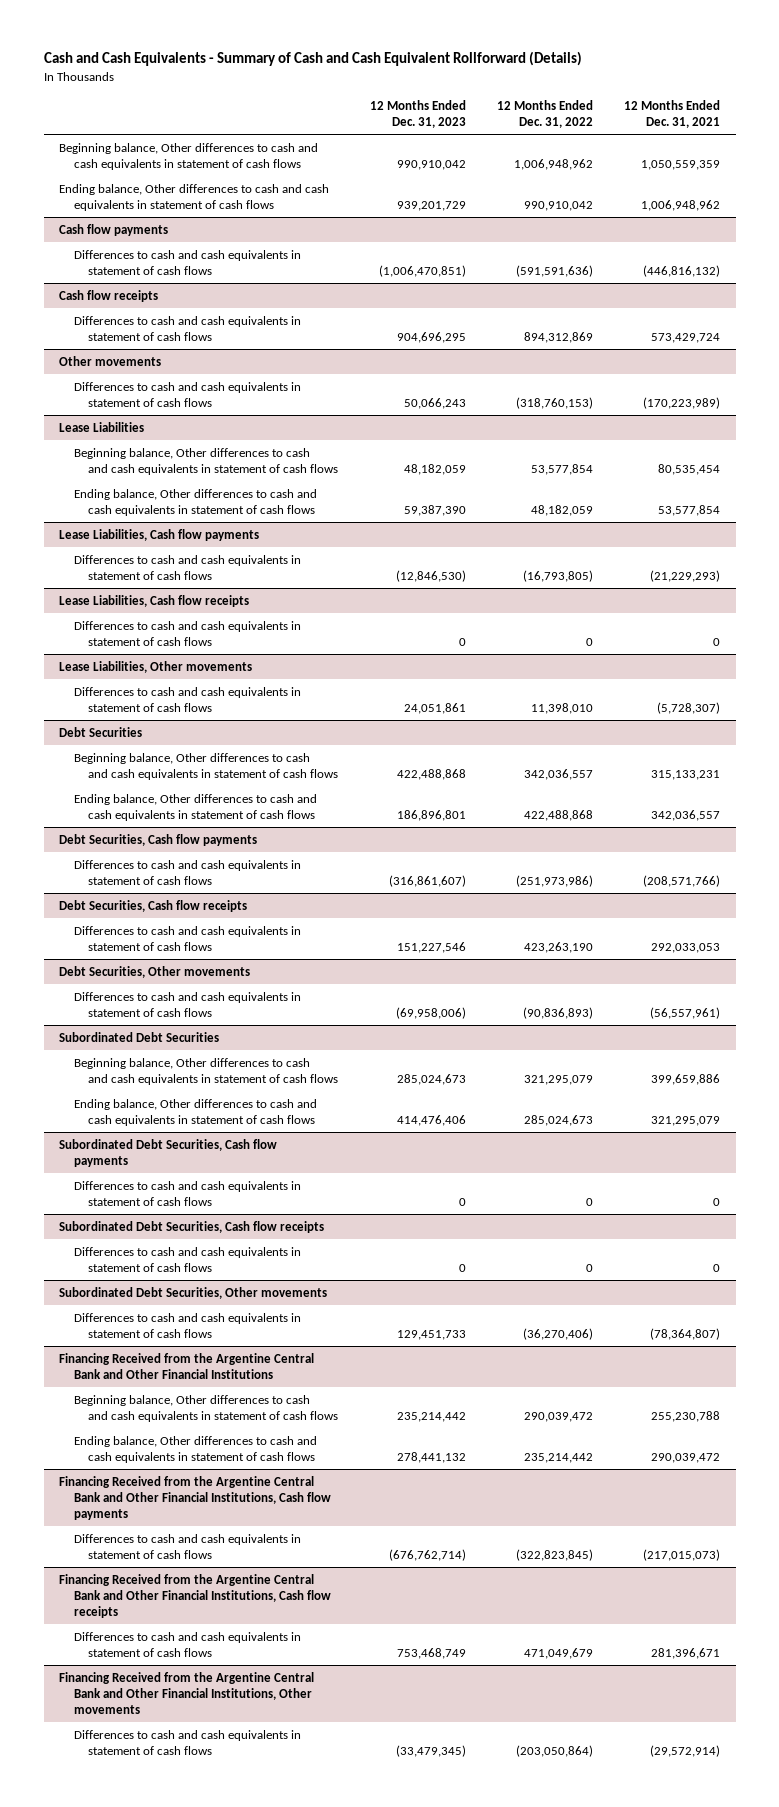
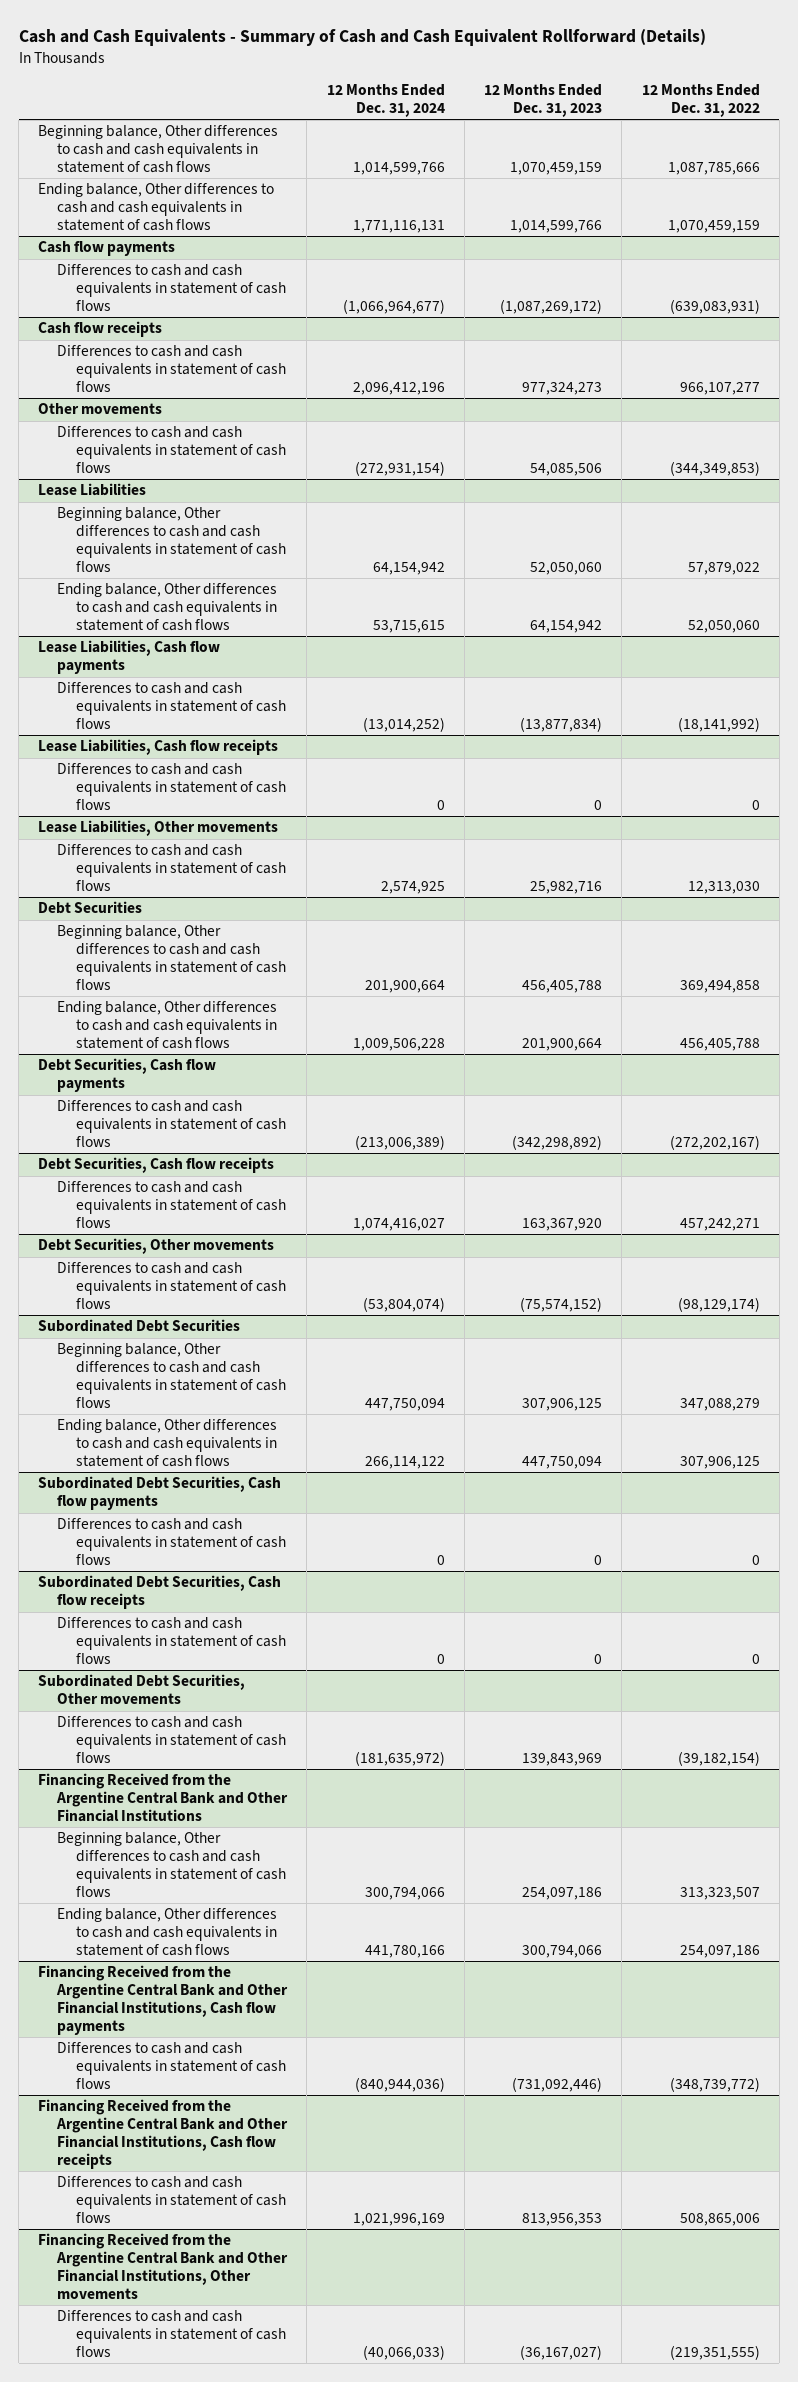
[623,99,720,129] 12 Months Ended Dec. 31, 2021 -> none
none -> [326,84,445,117] 12 Months Ended Dec. 31, 2024
[396,159,466,170] 990,910,042 -> [510,162,603,176] 1,070,459,159
[513,158,593,170] 1,006,948,962 -> [667,162,760,176] 1,087,785,666
[396,200,466,211] 939,201,729 -> [510,220,603,234] 1,014,599,766
[523,200,593,211] 990,910,042 -> [667,220,760,234] 1,070,459,159
[378,264,466,277] (1,006,470,851) -> [500,299,603,315] (1,087,269,172)
[515,264,593,277] (591,591,636) -> [669,299,760,315] (639,083,931)
[396,331,466,343] 904,696,295 -> [522,382,603,396] 977,324,273
[523,331,593,343] 894,312,869 -> [679,382,760,396] 966,107,277
[403,397,466,409] 50,066,243 -> [530,463,603,477] 54,085,506
[515,396,593,409] (318,760,153) -> [669,461,760,477] (344,349,853)
[403,463,466,475] 48,182,059 -> [530,561,603,575] 52,050,060
[530,463,593,475] 53,577,854 -> [687,561,760,575] 57,879,022
[403,504,466,516] 59,387,390 -> [530,620,603,634] 64,154,942
[530,504,593,516] 48,182,059 -> [687,620,760,634] 52,050,060
[395,569,466,582] (12,846,530) -> [520,717,603,733] (13,877,834)
[522,569,593,582] (16,793,805) -> [677,717,760,733] (18,141,992)
[403,702,466,714] 24,051,861 -> [530,881,603,895] 25,982,716
[530,702,593,714] 11,398,010 -> [687,881,760,895] 12,313,030
[396,768,466,780] 422,488,868 -> [522,979,603,993] 456,405,788
[523,768,593,780] 342,036,557 -> [679,979,760,993] 369,494,858
[396,809,466,821] 186,896,801 -> [522,1038,603,1052] 201,900,664
[523,809,593,821] 422,488,868 -> [679,1038,760,1052] 456,405,788
[388,874,466,887] (316,861,607) -> [512,1135,603,1151] (342,298,892)
[515,874,593,887] (251,973,986) -> [669,1135,760,1151] (272,202,167)
[396,941,466,953] 151,227,546 -> [522,1218,603,1232] 163,367,920
[523,941,593,953] 423,263,190 -> [679,1218,760,1232] 457,242,271
[395,1006,466,1019] (69,958,006) -> [520,1297,603,1313] (75,574,152)
[522,1006,593,1019] (90,836,893) -> [677,1297,760,1313] (98,129,174)
[396,1073,466,1085] 285,024,673 -> [522,1397,603,1411] 307,906,125
[523,1074,593,1085] 321,295,079 -> [679,1397,760,1411] 347,088,279
[396,1114,466,1126] 414,476,406 -> [522,1456,603,1470] 447,750,094
[523,1114,593,1126] 285,024,673 -> [679,1456,760,1470] 307,906,125
[396,1329,466,1340] 129,451,733 -> [522,1753,603,1767] 139,843,969
[522,1327,593,1340] (36,270,406) -> [677,1751,760,1767] (39,182,154)
[396,1411,466,1422] 235,214,442 -> [522,1886,603,1900] 254,097,186
[523,1411,593,1422] 290,039,472 -> [679,1886,760,1900] 313,323,507
[396,1451,466,1463] 278,441,132 -> [522,1945,603,1959] 300,794,066
[523,1452,593,1463] 235,214,442 -> [679,1945,760,1959] 254,097,186
[388,1548,466,1561] (676,762,714) -> [512,2077,603,2093] (731,092,446)
[515,1548,593,1561] (322,823,845) -> [669,2077,760,2093] (348,739,772)
[396,1647,466,1659] 753,468,749 -> [522,2213,603,2227] 813,956,353
[523,1647,593,1659] 471,049,679 -> [679,2213,760,2227] 508,865,006
[395,1744,466,1757] (33,479,345) -> [520,2345,603,2361] (36,167,027)
[515,1744,593,1757] (203,050,864) -> [669,2345,760,2361] (219,351,555)

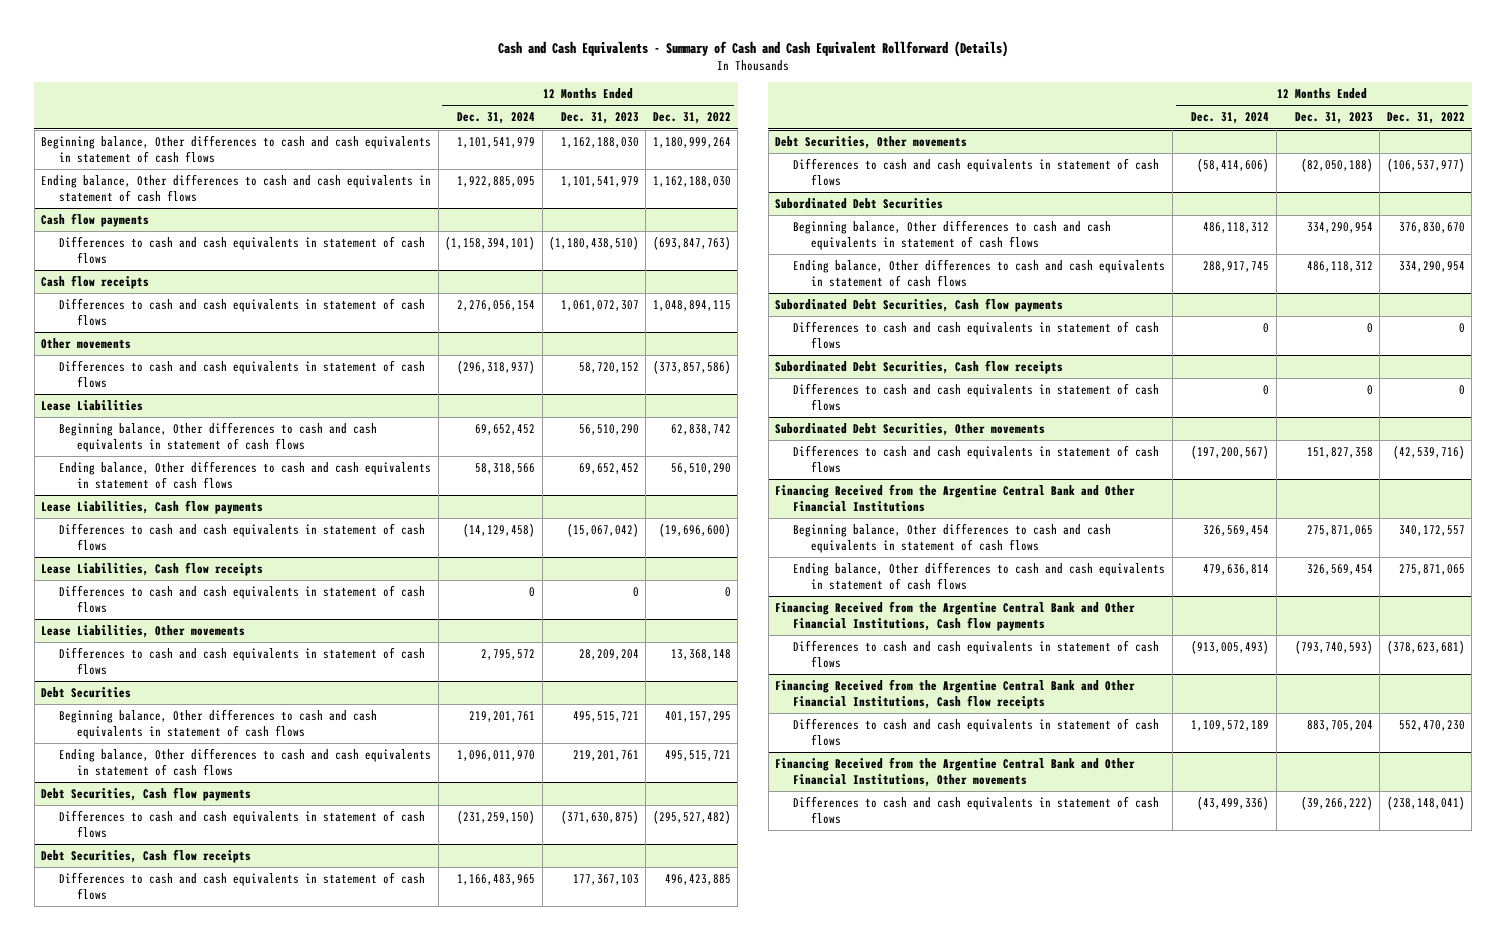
[352,162,445,176] 1,014,599,766 -> [457,136,536,148] 1,101,541,979
[510,162,603,176] 1,070,459,159 -> [560,136,639,148] 1,162,188,030
[667,162,760,176] 1,087,785,666 -> [652,136,731,148] 1,180,999,264
[352,220,445,234] 1,771,116,131 -> [457,175,536,187] 1,922,885,095
[510,220,603,234] 1,014,599,766 -> [560,175,639,187] 1,101,541,979
[667,220,760,234] 1,070,459,159 -> [652,175,731,187] 1,162,188,030
[342,299,445,315] (1,066,964,677) -> [445,235,536,250] (1,158,394,101)
[500,299,603,315] (1,087,269,172) -> [548,235,639,250] (1,180,438,510)
[669,299,760,315] (639,083,931) -> [652,235,731,250] (693,847,763)
[352,382,445,396] 2,096,412,196 -> [457,299,536,311] 2,276,056,154
[522,382,603,396] 977,324,273 -> [560,299,639,311] 1,061,072,307
[679,382,760,396] 966,107,277 -> [652,299,731,311] 1,048,894,115
[354,461,445,477] (272,931,154) -> [457,359,536,374] (296,318,937)
[530,463,603,477] 54,085,506 -> [578,361,639,373] 58,720,152
[669,461,760,477] (344,349,853) -> [652,359,731,374] (373,857,586)
[372,561,445,575] 64,154,942 -> [475,423,536,435] 69,652,452
[530,561,603,575] 52,050,060 -> [578,423,639,435] 56,510,290
[687,561,760,575] 57,879,022 -> [670,423,731,435] 62,838,742
[372,620,445,634] 53,715,615 -> [475,462,536,474] 58,318,566
[530,620,603,634] 64,154,942 -> [578,462,639,474] 69,652,452
[687,620,760,634] 52,050,060 -> [670,462,731,474] 56,510,290
[362,717,445,733] (13,014,252) -> [463,522,536,537] (14,129,458)
[520,717,603,733] (13,877,834) -> [566,522,639,537] (15,067,042)
[677,717,760,733] (18,141,992) -> [658,522,731,537] (19,696,600)
[380,881,445,895] 2,574,925 -> [481,648,536,660] 2,795,572
[530,881,603,895] 25,982,716 -> [578,648,639,660] 28,209,204
[687,881,760,895] 12,313,030 -> [670,648,731,660] 13,368,148
[364,979,445,993] 201,900,664 -> [469,710,536,722] 219,201,761
[522,979,603,993] 456,405,788 -> [572,710,639,722] 495,515,721
[679,979,760,993] 369,494,858 -> [664,710,731,722] 401,157,295
[352,1038,445,1052] 1,009,506,228 -> [457,749,536,761] 1,096,011,970
[522,1038,603,1052] 201,900,664 -> [572,749,639,761] 219,201,761
[679,1038,760,1052] 456,405,788 -> [664,749,731,761] 495,515,721
[354,1135,445,1151] (213,006,389) -> [457,809,536,824] (231,259,150)
[512,1135,603,1151] (342,298,892) -> [560,809,639,824] (371,630,875)
[669,1135,760,1151] (272,202,167) -> [652,809,731,824] (295,527,482)
[352,1218,445,1232] 1,074,416,027 -> [457,873,536,885] 1,166,483,965
[522,1218,603,1232] 163,367,920 -> [572,873,639,885] 177,367,103
[679,1218,760,1232] 457,242,271 -> [664,873,731,885] 496,423,885
[362,1297,445,1313] (53,804,074) -> [1197,157,1270,172] (58,414,606)
[520,1297,603,1313] (75,574,152) -> [1300,157,1373,172] (82,050,188)
[677,1297,760,1313] (98,129,174) -> [1386,157,1465,172] (106,537,977)
[364,1397,445,1411] 447,750,094 -> [1203,221,1270,233] 486,118,312
[522,1397,603,1411] 307,906,125 -> [1306,221,1373,233] 334,290,954
[679,1397,760,1411] 347,088,279 -> [1398,221,1465,233] 376,830,670
[364,1456,445,1470] 266,114,122 -> [1203,260,1270,272] 288,917,745
[522,1456,603,1470] 447,750,094 -> [1306,260,1373,272] 486,118,312
[679,1456,760,1470] 307,906,125 -> [1398,260,1465,272] 334,290,954
[354,1751,445,1767] (181,635,972) -> [1191,444,1270,459] (197,200,567)
[522,1753,603,1767] 139,843,969 -> [1306,446,1373,458] 151,827,358
[677,1751,760,1767] (39,182,154) -> [1392,444,1465,459] (42,539,716)
[364,1886,445,1900] 300,794,066 -> [1203,524,1270,536] 326,569,454
[522,1886,603,1900] 254,097,186 -> [1306,524,1373,536] 275,871,065
[679,1886,760,1900] 313,323,507 -> [1398,524,1465,536] 340,172,557
[364,1945,445,1959] 441,780,166 -> [1203,563,1270,575] 479,636,814
[522,1945,603,1959] 300,794,066 -> [1306,563,1373,575] 326,569,454
[679,1945,760,1959] 254,097,186 -> [1398,563,1465,575] 275,871,065
[354,2077,445,2093] (840,944,036) -> [1191,639,1270,654] (913,005,493)
[512,2077,603,2093] (731,092,446) -> [1294,639,1373,654] (793,740,593)
[669,2077,760,2093] (348,739,772) -> [1386,639,1465,654] (378,623,681)
[352,2213,445,2227] 1,021,996,169 -> [1191,719,1270,731] 1,109,572,189
[522,2213,603,2227] 813,956,353 -> [1306,719,1373,731] 883,705,204
[679,2213,760,2227] 508,865,006 -> [1398,719,1465,731] 552,470,230
[362,2345,445,2361] (40,066,033) -> [1197,795,1270,810] (43,499,336)
[520,2345,603,2361] (36,167,027) -> [1300,795,1373,810] (39,266,222)
[669,2345,760,2361] (219,351,555) -> [1386,795,1465,810] (238,148,041)

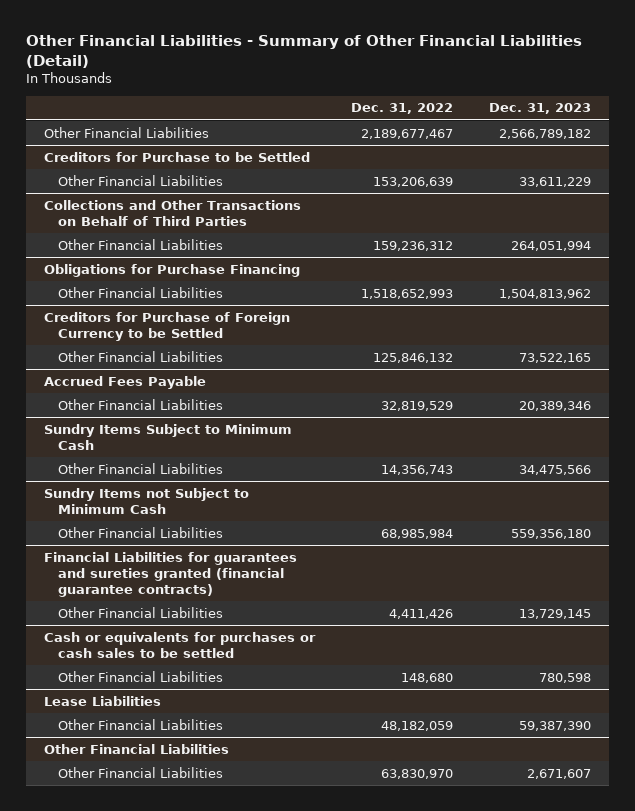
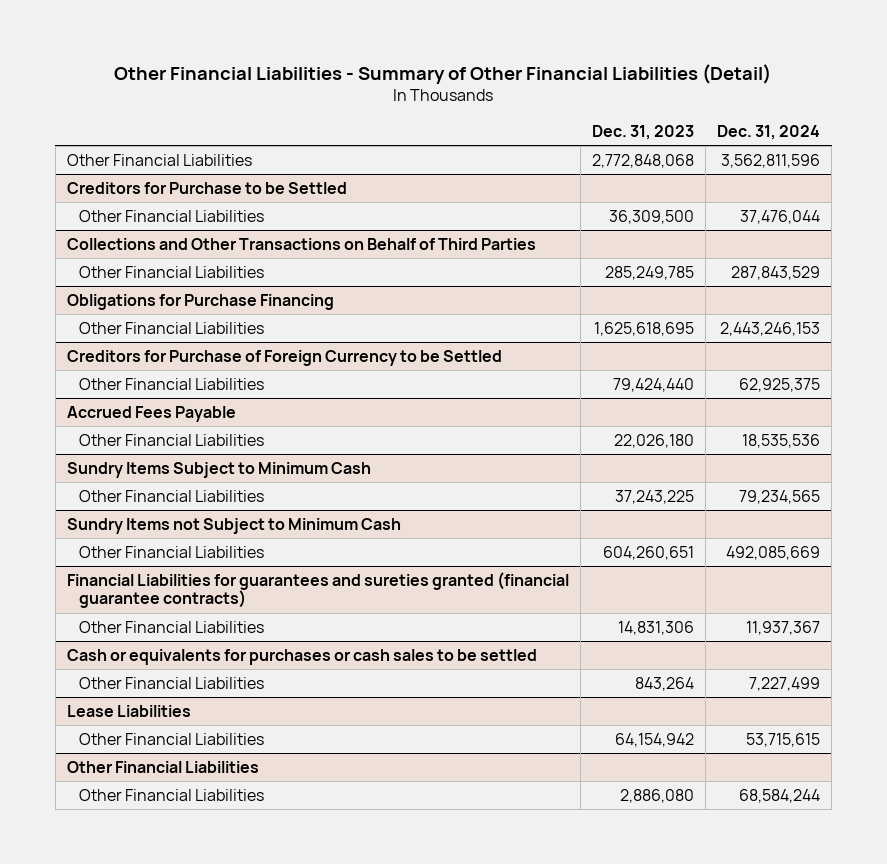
[351,103,454,115] Dec. 31, 2022 -> none
none -> [717,125,821,141] Dec. 31, 2024
[499,128,592,139] 2,566,789,182 -> [591,153,694,168] 2,772,848,068
[519,176,592,187] 33,611,229 -> [608,209,694,224] 36,309,500
[511,240,592,251] 264,051,994 -> [604,265,694,280] 285,249,785
[499,288,592,299] 1,504,813,962 -> [593,321,694,336] 1,625,618,695
[519,352,592,363] 73,522,165 -> [612,377,694,392] 79,424,440
[519,400,592,411] 20,389,346 -> [613,433,694,448] 22,026,180
[519,464,592,475] 34,475,566 -> [614,489,694,504] 37,243,225
[511,528,592,539] 559,356,180 -> [602,545,694,560] 604,260,651
[519,608,592,619] 13,729,145 -> [617,620,694,635] 14,831,306
[539,672,592,683] 780,598 -> [634,676,694,691] 843,264
[519,720,592,731] 59,387,390 -> [614,732,694,747] 64,154,942
[527,768,592,779] 2,671,607 -> [619,788,694,803] 2,886,080

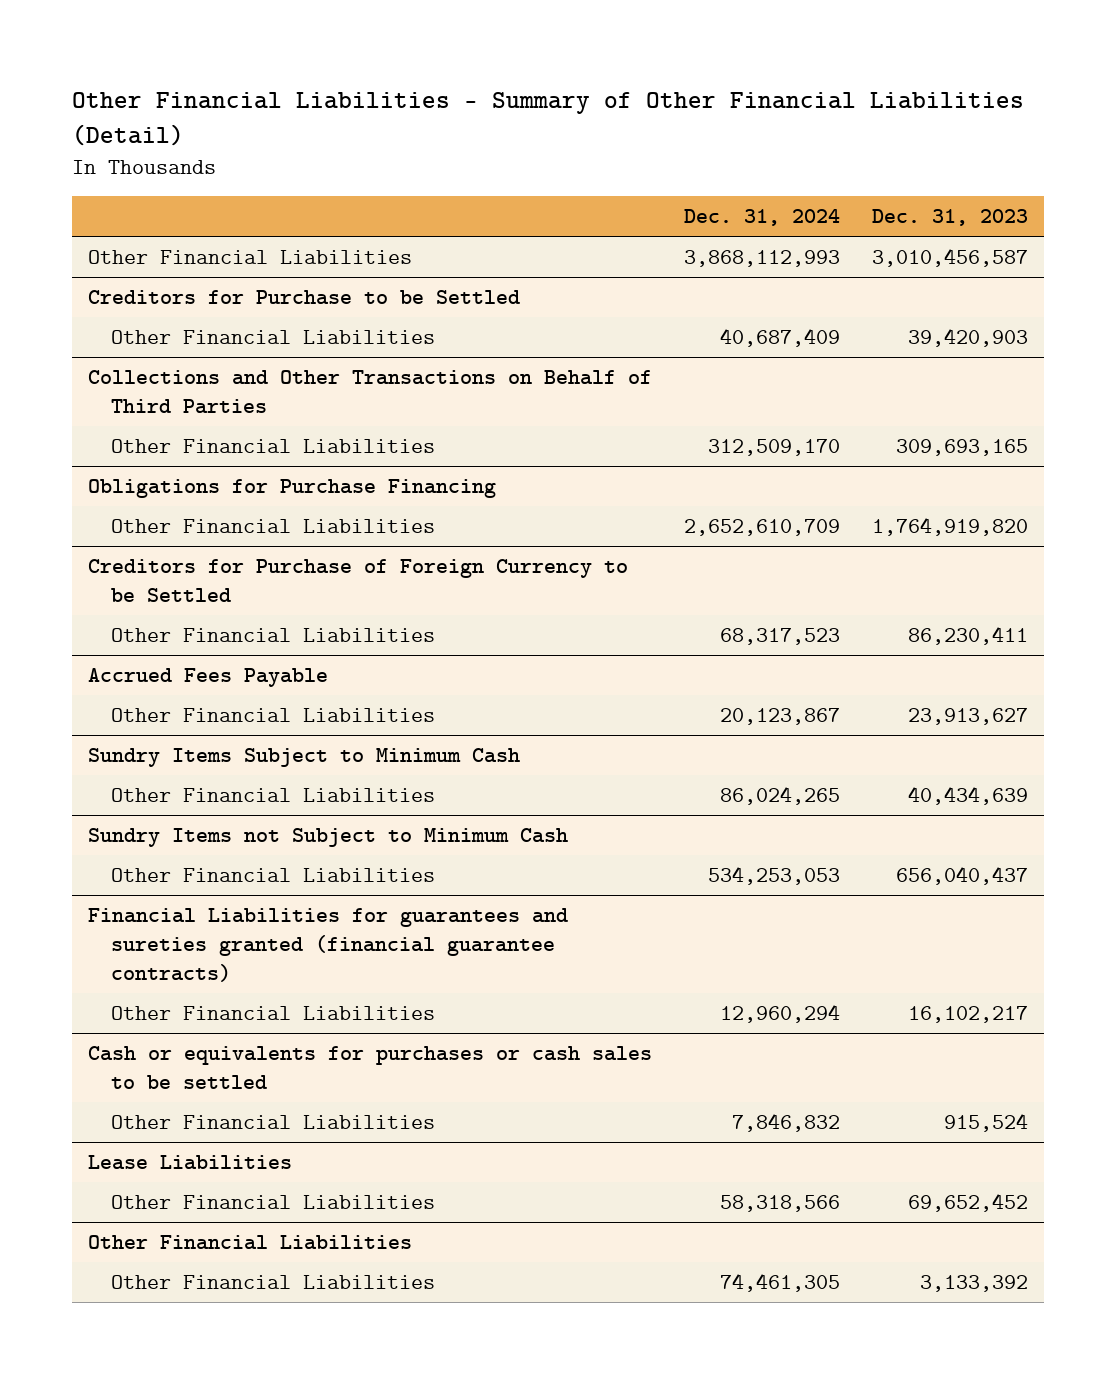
[591,153,694,168] 2,772,848,068 -> [871,247,1028,267] 3,010,456,587
[721,153,821,168] 3,562,811,596 -> [683,249,840,267] 3,868,112,993
[608,209,694,224] 36,309,500 -> [907,327,1028,347] 39,420,903
[740,209,821,224] 37,476,044 -> [719,327,840,347] 40,687,409
[604,265,694,280] 285,249,785 -> [895,438,1028,456] 309,693,165
[731,265,821,280] 287,843,529 -> [707,438,840,456] 312,509,170
[593,321,694,336] 1,625,618,695 -> [871,516,1028,536] 1,764,919,820
[720,321,821,336] 2,443,246,153 -> [683,518,840,536] 2,652,610,709
[612,377,694,392] 79,424,440 -> [907,625,1028,645] 86,230,411
[739,377,821,392] 62,925,375 -> [719,627,840,645] 68,317,523
[613,433,694,448] 22,026,180 -> [907,707,1028,725] 23,913,627
[742,433,821,448] 18,535,536 -> [719,707,840,725] 20,123,867
[614,489,694,504] 37,243,225 -> [907,785,1028,805] 40,434,639
[739,489,821,504] 79,234,565 -> [719,785,840,805] 86,024,265
[602,545,694,560] 604,260,651 -> [895,865,1028,885] 656,040,437
[726,545,821,560] 492,085,669 -> [707,865,840,885] 534,253,053
[617,620,694,635] 14,831,306 -> [907,1005,1028,1023] 16,102,217
[746,620,821,635] 11,937,367 -> [719,1003,840,1023] 12,960,294
[634,676,694,691] 843,264 -> [943,1112,1028,1132] 915,524
[749,676,821,691] 7,227,499 -> [731,1112,840,1132] 7,846,832
[614,732,694,747] 64,154,942 -> [907,1192,1028,1212] 69,652,452
[746,732,821,747] 53,715,615 -> [719,1194,840,1212] 58,318,566
[619,788,694,803] 2,886,080 -> [919,1274,1028,1292] 3,133,392
[739,788,821,803] 68,584,244 -> [719,1272,840,1292] 74,461,305

